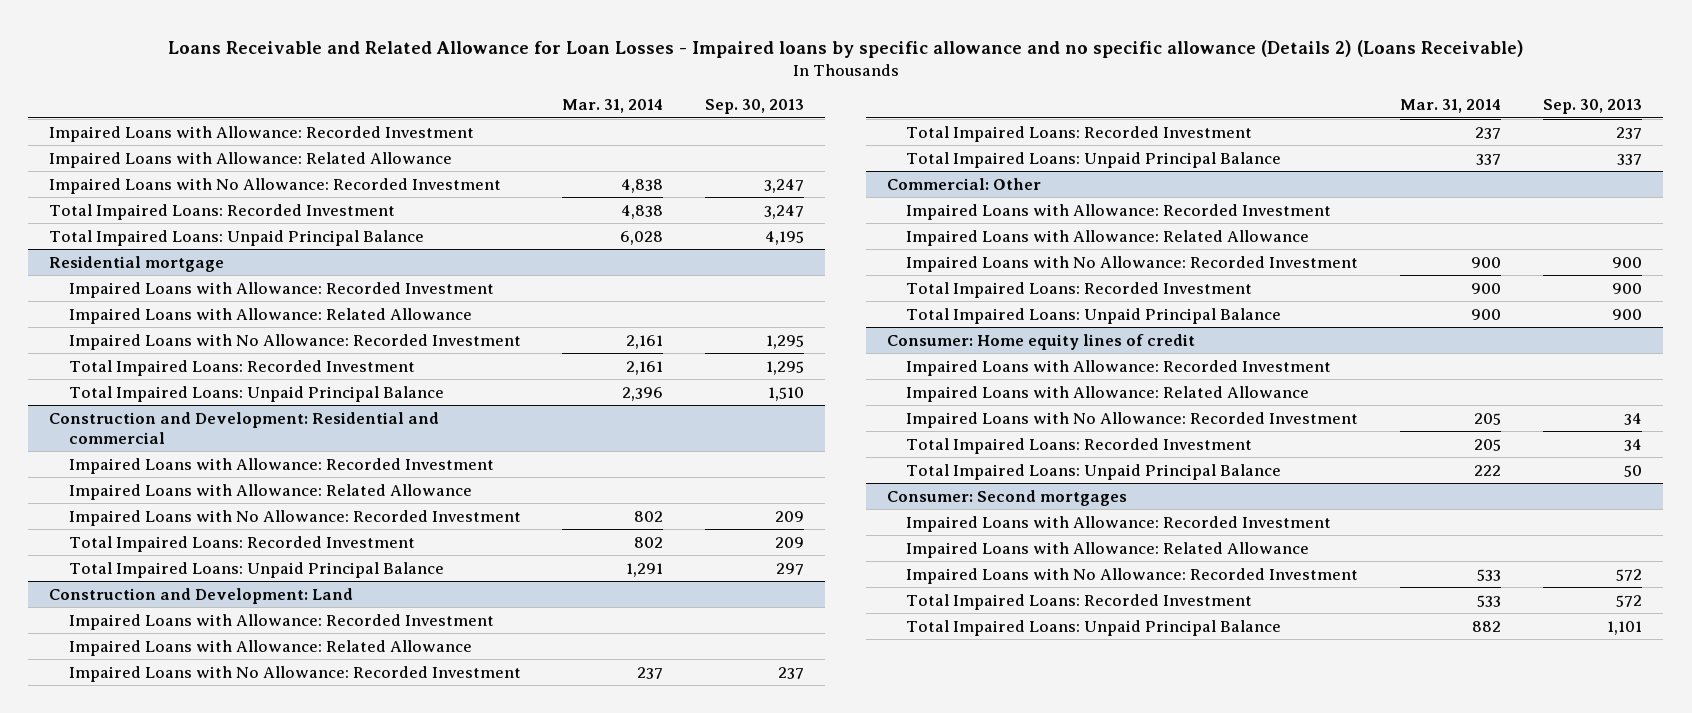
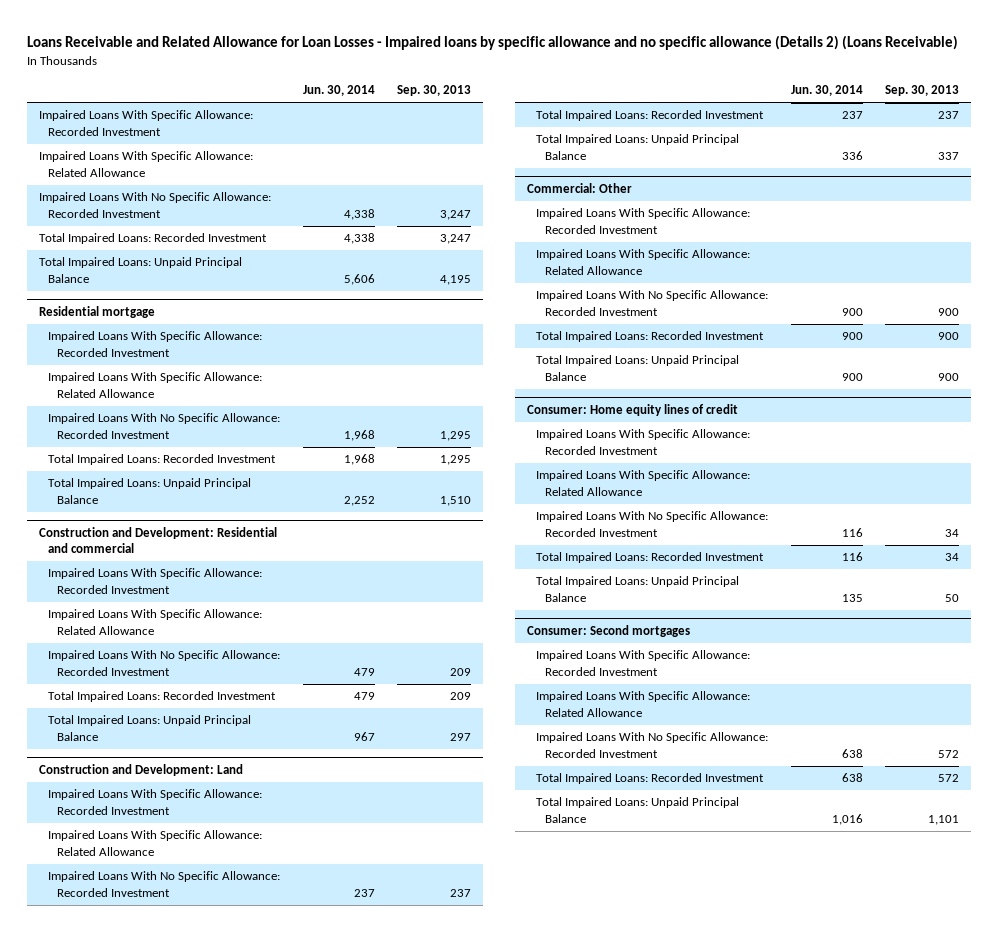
[562,99,664,114] Mar. 31, 2014 -> none
none -> [302,85,375,97] Jun. 30, 2014
[49,125,475,142] Impaired Loans with Allowance: Recorded Investment -> [38,110,253,136] Impaired Loans With Specific Allowance: Recorded Investment
[49,151,453,168] Impaired Loans with Allowance: Related Allowance -> [38,151,253,177] Impaired Loans With Specific Allowance: Related Allowance
[49,177,502,194] Impaired Loans with No Allowance: Recorded Investment -> [38,192,271,218] Impaired Loans With No Specific Allowance: Recorded Investment
[68,281,494,298] Impaired Loans with Allowance: Recorded Investment -> [48,331,263,357] Impaired Loans With Specific Allowance: Recorded Investment
[68,307,472,324] Impaired Loans with Allowance: Related Allowance -> [48,372,263,398] Impaired Loans With Specific Allowance: Related Allowance
[68,333,521,350] Impaired Loans with No Allowance: Recorded Investment -> [48,413,281,439] Impaired Loans With No Specific Allowance: Recorded Investment
[68,457,494,474] Impaired Loans with Allowance: Recorded Investment -> [48,568,263,594] Impaired Loans With Specific Allowance: Recorded Investment
[68,483,472,500] Impaired Loans with Allowance: Related Allowance -> [48,609,263,635] Impaired Loans With Specific Allowance: Related Allowance
[68,509,521,526] Impaired Loans with No Allowance: Recorded Investment -> [48,650,281,676] Impaired Loans With No Specific Allowance: Recorded Investment
[68,613,494,630] Impaired Loans with Allowance: Recorded Investment -> [48,789,263,815] Impaired Loans With Specific Allowance: Recorded Investment
[68,639,472,656] Impaired Loans with Allowance: Related Allowance -> [48,830,263,856] Impaired Loans With Specific Allowance: Related Allowance
[68,665,521,682] Impaired Loans with No Allowance: Recorded Investment -> [48,871,281,897] Impaired Loans With No Specific Allowance: Recorded Investment
[906,203,1332,220] Impaired Loans with Allowance: Recorded Investment -> [535,208,750,234] Impaired Loans With Specific Allowance: Recorded Investment
[906,229,1310,246] Impaired Loans with Allowance: Related Allowance -> [535,249,750,275] Impaired Loans With Specific Allowance: Related Allowance
[906,255,1359,272] Impaired Loans with No Allowance: Recorded Investment -> [535,290,768,316] Impaired Loans With No Specific Allowance: Recorded Investment
[906,359,1332,376] Impaired Loans with Allowance: Recorded Investment -> [535,429,750,455] Impaired Loans With Specific Allowance: Recorded Investment
[906,385,1310,402] Impaired Loans with Allowance: Related Allowance -> [535,470,750,496] Impaired Loans With Specific Allowance: Related Allowance
[906,411,1359,428] Impaired Loans with No Allowance: Recorded Investment -> [535,511,768,537] Impaired Loans With No Specific Allowance: Recorded Investment
[906,515,1332,532] Impaired Loans with Allowance: Recorded Investment -> [535,650,750,676] Impaired Loans With Specific Allowance: Recorded Investment
[906,541,1310,558] Impaired Loans with Allowance: Related Allowance -> [535,691,750,717] Impaired Loans With Specific Allowance: Related Allowance
[906,567,1359,584] Impaired Loans with No Allowance: Recorded Investment -> [535,732,768,758] Impaired Loans With No Specific Allowance: Recorded Investment

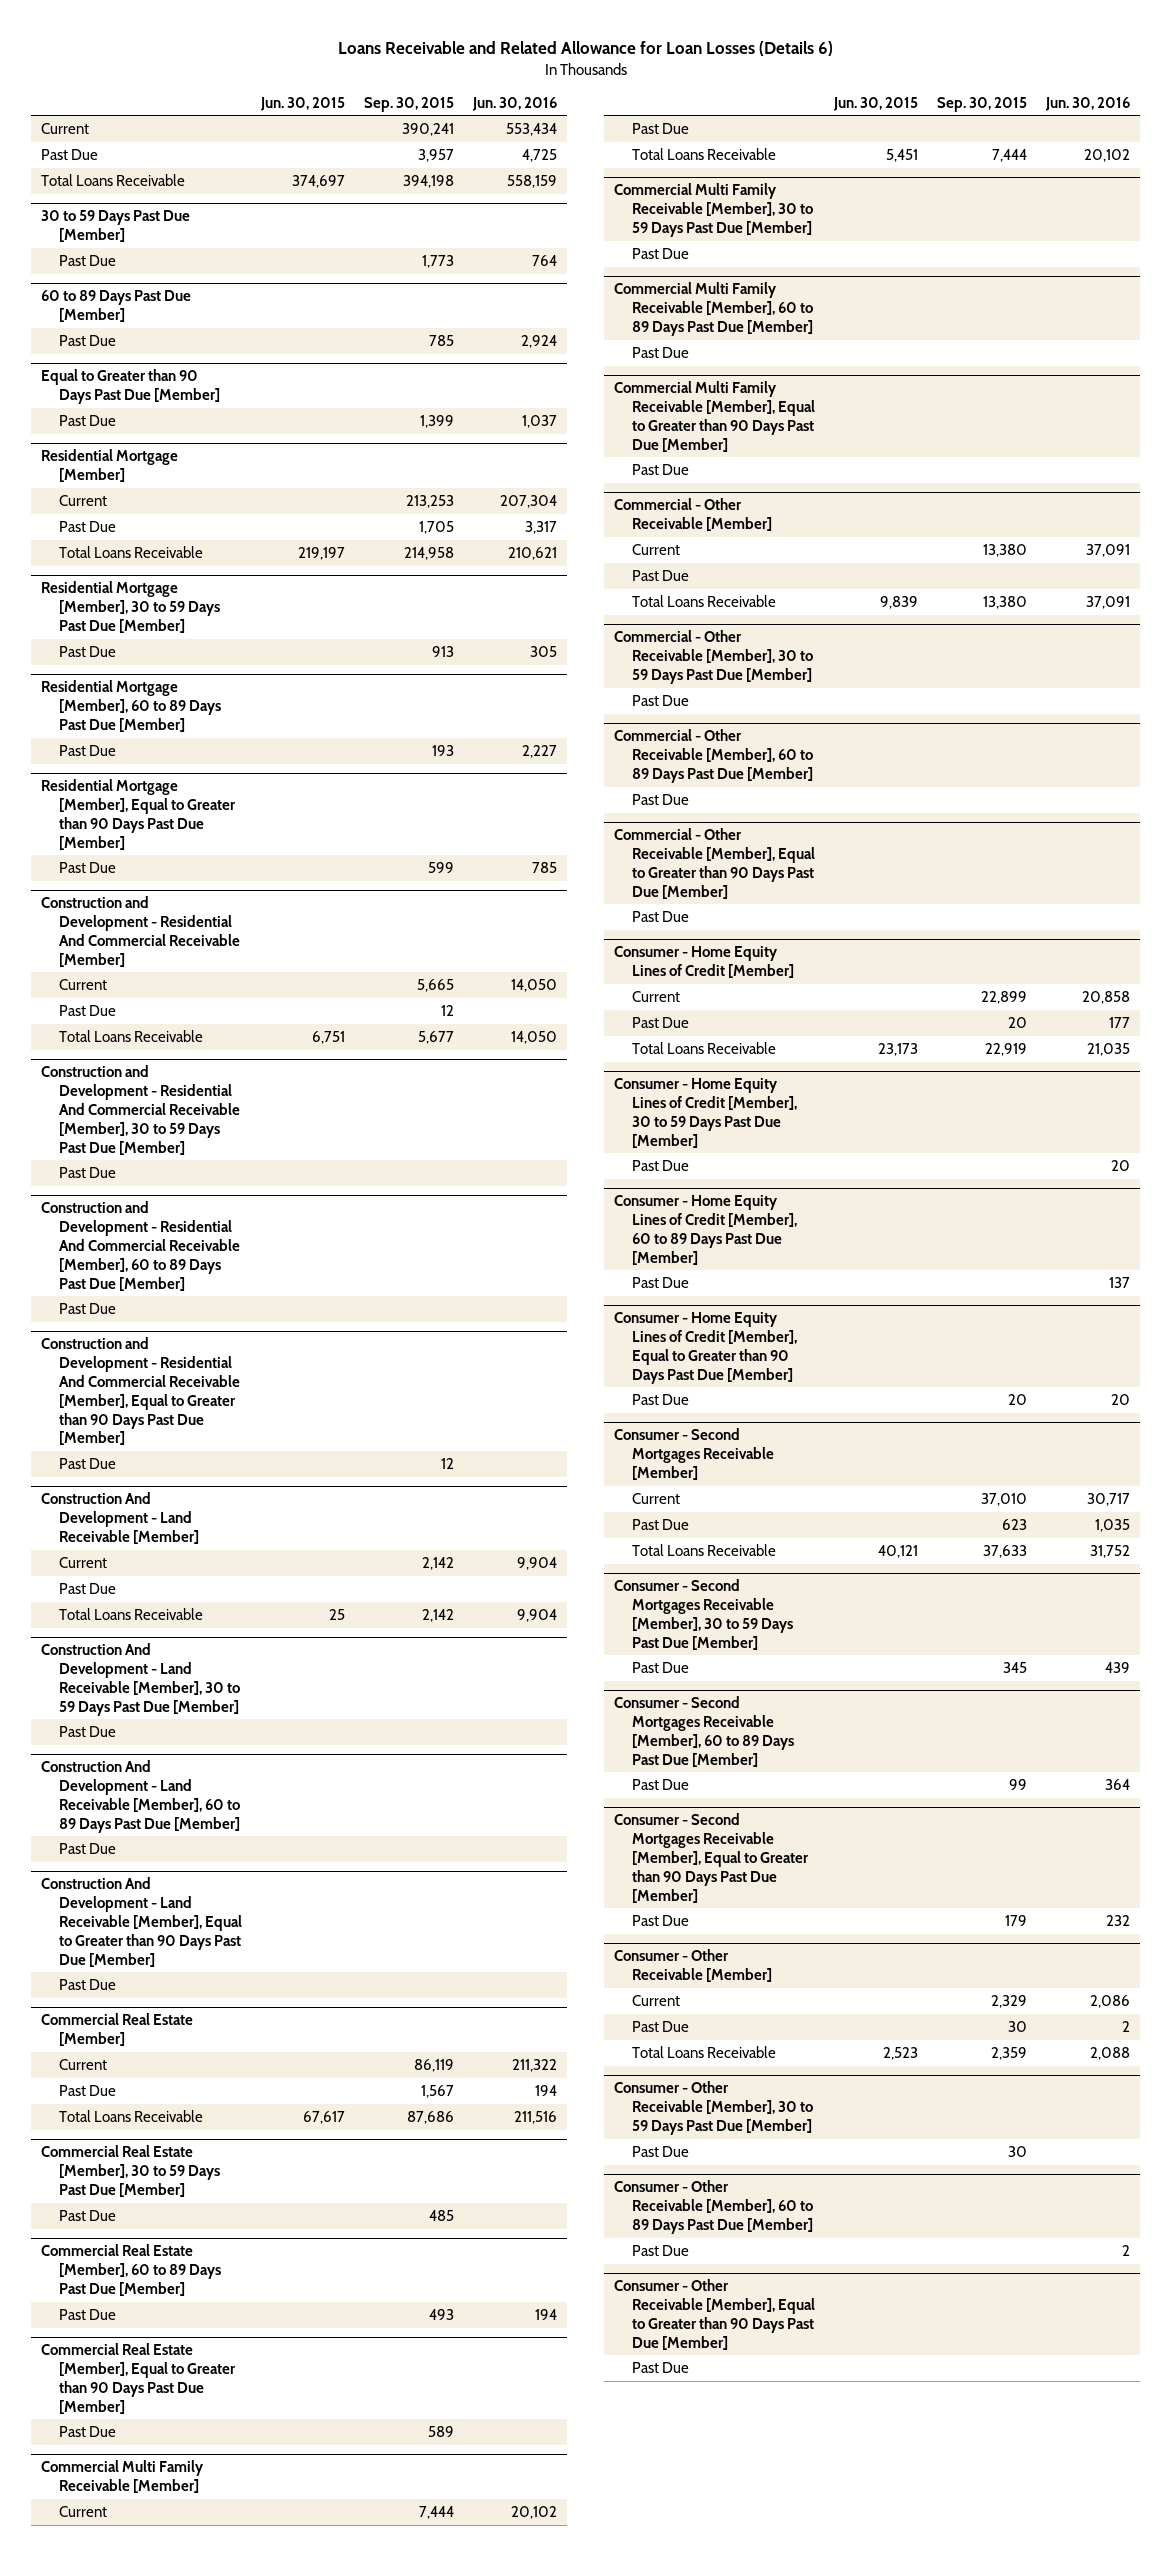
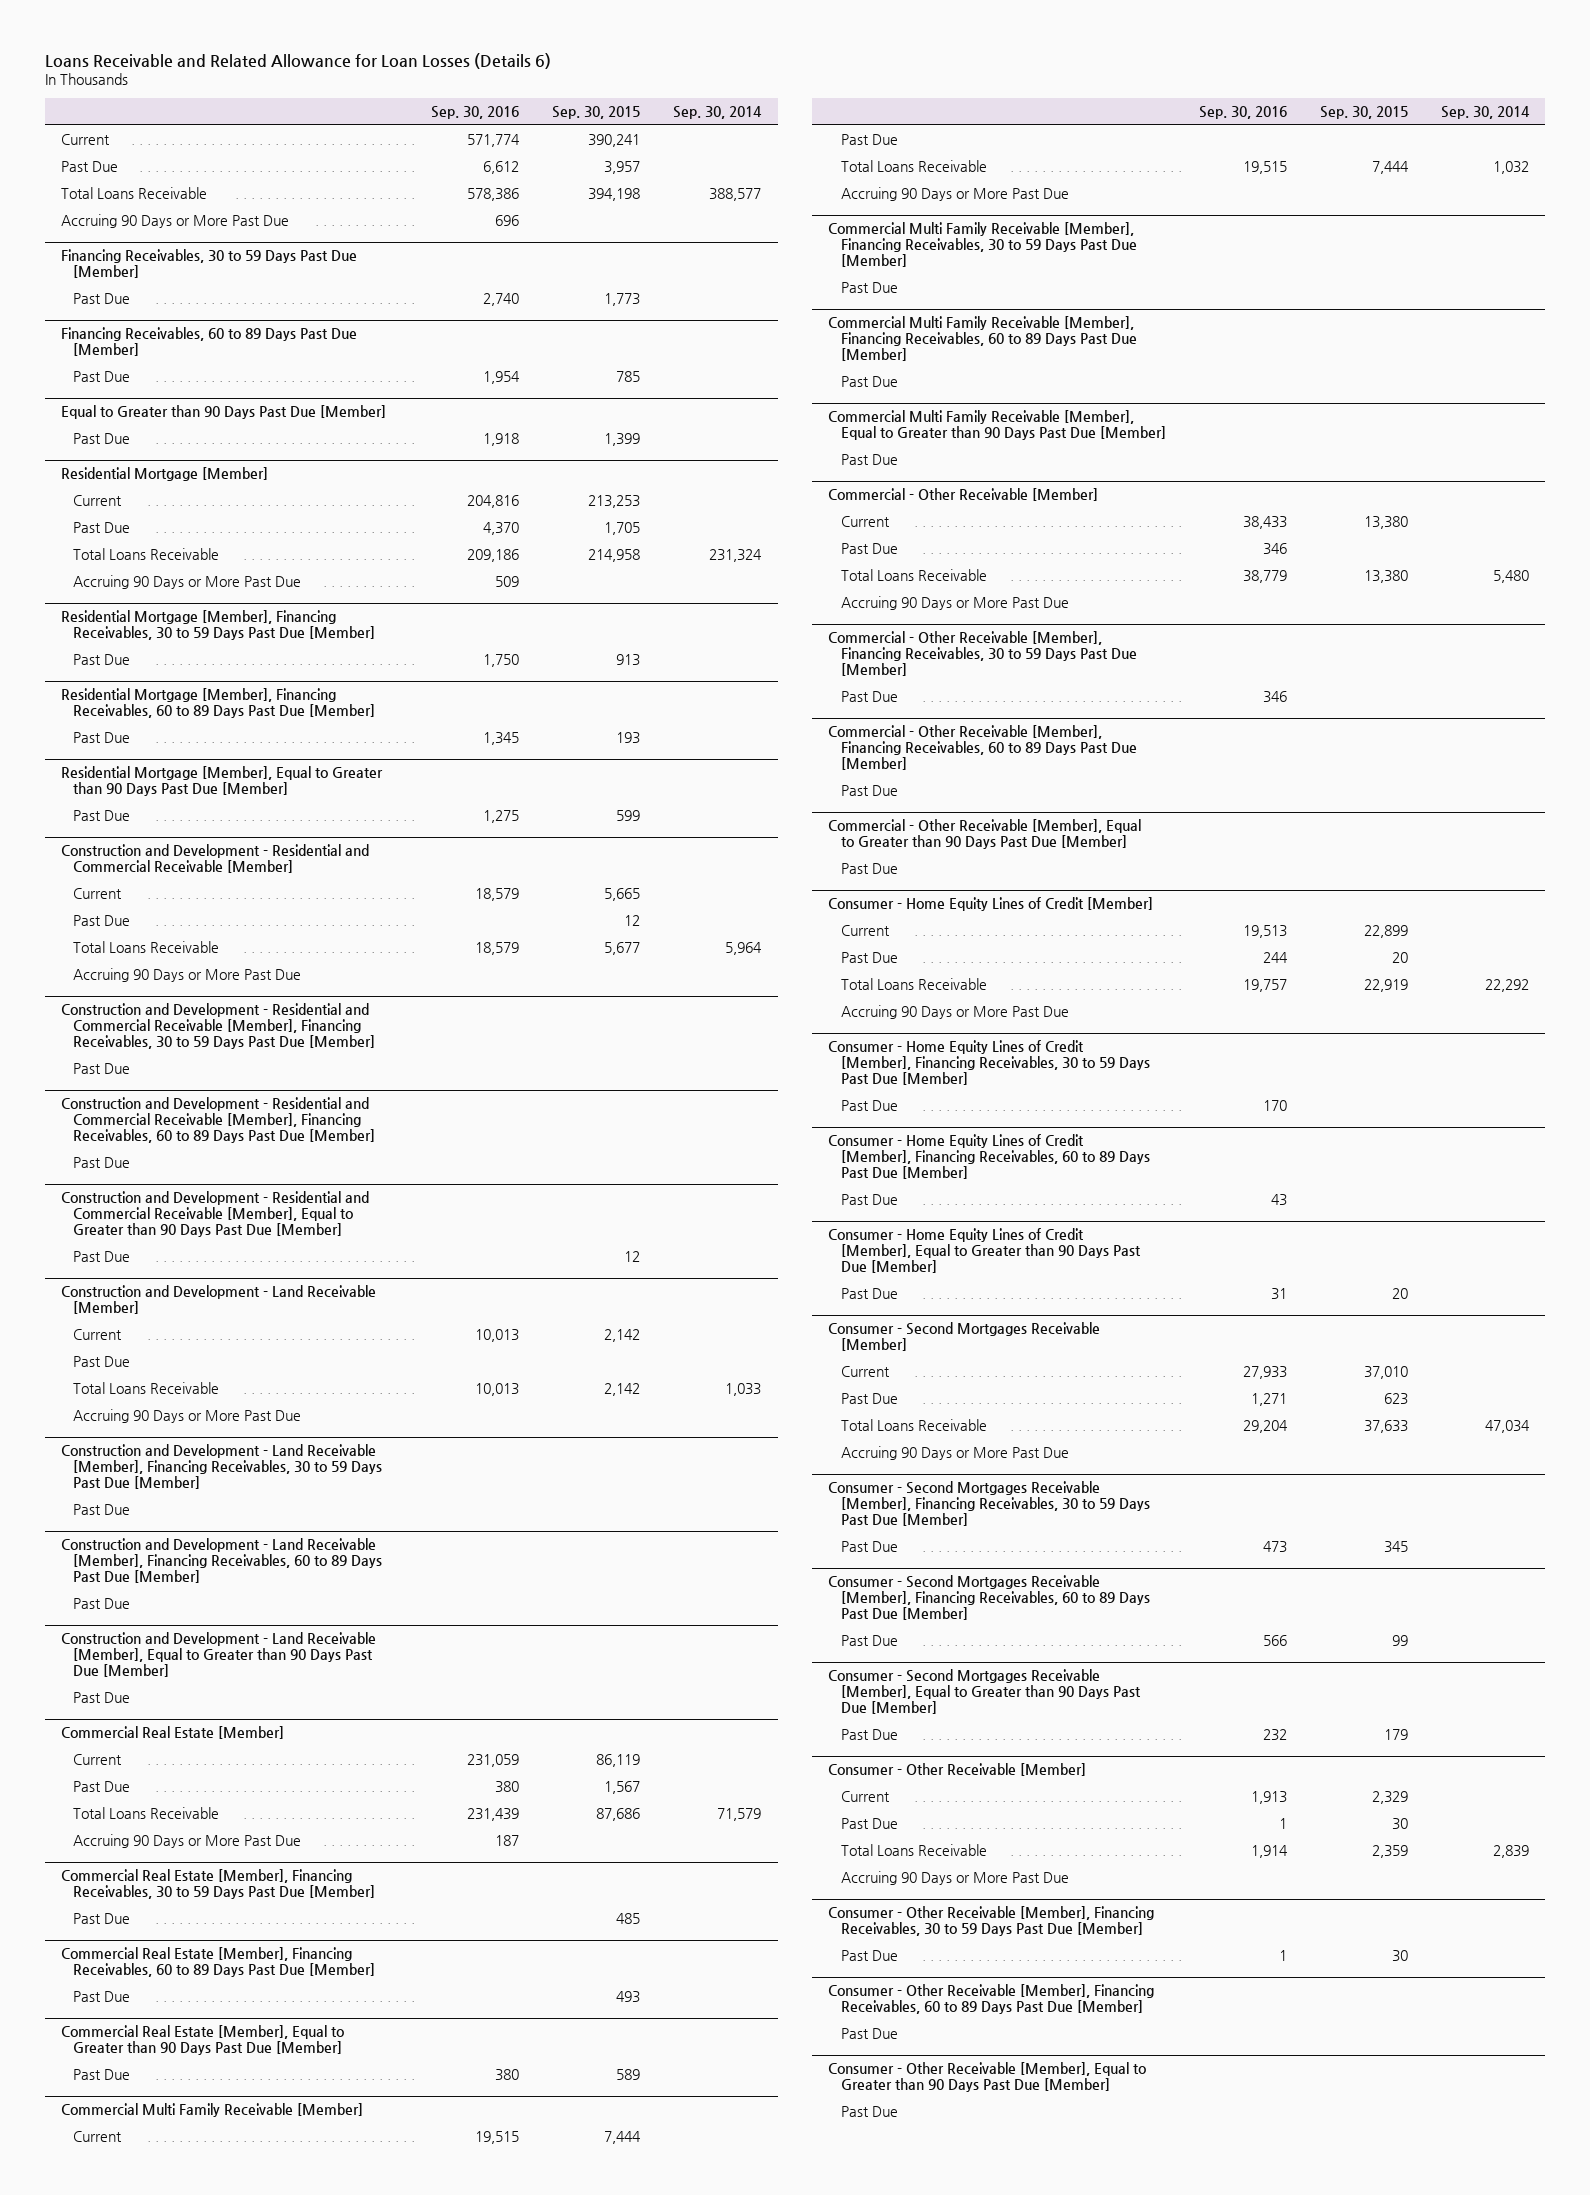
[259,96,345,111] Jun. 30, 2015 -> none
[472,96,558,111] Jun. 30, 2016 -> none
none -> [431,106,520,120] Sep. 30, 2016
none -> [673,106,763,120] Sep. 30, 2014
none -> [61,214,290,229] Accruing 90 Days or More Past Due
[40,210,190,243] 30 to 59 Days Past Due [Member] -> [61,249,358,279] Financing Receivables, 30 to 59 Days Past Due [Member]
[40,290,191,323] 60 to 89 Days Past Due [Member] -> [61,327,358,357] Financing Receivables, 60 to 89 Days Past Due [Member]
none -> [73,575,302,590] Accruing 90 Days or More Past Due
[40,581,220,634] Residential Mortgage [Member], 30 to 59 Days Past Due [Member] -> [61,610,376,641] Residential Mortgage [Member], Financing Receivables, 30 to 59 Days Past Due [Member]
[40,680,221,733] Residential Mortgage [Member], 60 to 89 Days Past Due [Member] -> [61,688,376,719] Residential Mortgage [Member], Financing Receivables, 60 to 89 Days Past Due [Member]
[40,896,240,967] Construction and Development - Residential And Commercial Receivable [Member] -> [61,844,370,874] Construction and Development - Residential and Commercial Receivable [Member]
none -> [73,968,302,983] Accruing 90 Days or More Past Due
[40,1065,240,1155] Construction and Development - Residential And Commercial Receivable [Member], 30 to 59 Days Past Due [Member] -> [61,1003,376,1050] Construction and Development - Residential and Commercial Receivable [Member], Financing Receivables, 30 to 59 Days Past Due [Member]
[40,1201,240,1291] Construction and Development - Residential And Commercial Receivable [Member], 60 to 89 Days Past Due [Member] -> [61,1097,376,1144] Construction and Development - Residential and Commercial Receivable [Member], Financing Receivables, 60 to 89 Days Past Due [Member]
[40,1337,240,1446] Construction and Development - Residential And Commercial Receivable [Member], Equal to Greater than 90 Days Past Due [Member] -> [61,1191,370,1238] Construction and Development - Residential and Commercial Receivable [Member], Equal to Greater than 90 Days Past Due [Member]
[40,1492,199,1545] Construction And Development - Land Receivable [Member] -> [61,1285,377,1315] Construction and Development - Land Receivable [Member]
none -> [73,1409,302,1424] Accruing 90 Days or More Past Due
[40,1643,240,1716] Construction And Development - Land Receivable [Member], 30 to 59 Days Past Due [Member] -> [61,1444,383,1490] Construction and Development - Land Receivable [Member], Financing Receivables, 30 to 59 Days Past Due [Member]
[40,1760,240,1833] Construction And Development - Land Receivable [Member], 60 to 89 Days Past Due [Member] -> [61,1538,383,1584] Construction and Development - Land Receivable [Member], Financing Receivables, 60 to 89 Days Past Due [Member]
[40,1877,242,1967] Construction And Development - Land Receivable [Member], Equal to Greater than 90 Days Past Due [Member] -> [61,1632,377,1678] Construction and Development - Land Receivable [Member], Equal to Greater than 90 Days Past Due [Member]
none -> [73,1834,302,1849] Accruing 90 Days or More Past Due
[40,2145,220,2198] Commercial Real Estate [Member], 30 to 59 Days Past Due [Member] -> [61,1869,376,1900] Commercial Real Estate [Member], Financing Receivables, 30 to 59 Days Past Due [Member]
[40,2244,221,2297] Commercial Real Estate [Member], 60 to 89 Days Past Due [Member] -> [61,1947,376,1978] Commercial Real Estate [Member], Financing Receivables, 60 to 89 Days Past Due [Member]
none -> [840,187,1069,202] Accruing 90 Days or More Past Due
[613,183,813,238] Commercial Multi Family Receivable [Member], 30 to 59 Days Past Due [Member] -> [828,222,1137,268] Commercial Multi Family Receivable [Member], Financing Receivables, 30 to 59 Days Past Due [Member]
[613,282,813,337] Commercial Multi Family Receivable [Member], 60 to 89 Days Past Due [Member] -> [828,316,1137,362] Commercial Multi Family Receivable [Member], Financing Receivables, 60 to 89 Days Past Due [Member]
none -> [840,596,1069,611] Accruing 90 Days or More Past Due
[613,630,813,685] Commercial - Other Receivable [Member], 30 to 59 Days Past Due [Member] -> [828,631,1137,677] Commercial - Other Receivable [Member], Financing Receivables, 30 to 59 Days Past Due [Member]
[613,729,813,784] Commercial - Other Receivable [Member], 60 to 89 Days Past Due [Member] -> [828,725,1137,771] Commercial - Other Receivable [Member], Financing Receivables, 60 to 89 Days Past Due [Member]
none -> [840,1005,1069,1020] Accruing 90 Days or More Past Due
[613,1078,797,1148] Consumer - Home Equity Lines of Credit [Member], 30 to 59 Days Past Due [Member] -> [828,1040,1150,1086] Consumer - Home Equity Lines of Credit [Member], Financing Receivables, 30 to 59 Days Past Due [Member]
[613,1195,797,1265] Consumer - Home Equity Lines of Credit [Member], 60 to 89 Days Past Due [Member] -> [828,1134,1150,1180] Consumer - Home Equity Lines of Credit [Member], Financing Receivables, 60 to 89 Days Past Due [Member]
none -> [840,1446,1069,1461] Accruing 90 Days or More Past Due
[613,1579,793,1650] Consumer - Second Mortgages Receivable [Member], 30 to 59 Days Past Due [Member] -> [828,1481,1150,1527] Consumer - Second Mortgages Receivable [Member], Financing Receivables, 30 to 59 Days Past Due [Member]
[613,1696,794,1767] Consumer - Second Mortgages Receivable [Member], 60 to 89 Days Past Due [Member] -> [828,1575,1150,1621] Consumer - Second Mortgages Receivable [Member], Financing Receivables, 60 to 89 Days Past Due [Member]
none -> [840,1871,1069,1886] Accruing 90 Days or More Past Due
[613,2081,813,2136] Consumer - Other Receivable [Member], 30 to 59 Days Past Due [Member] -> [828,1906,1155,1937] Consumer - Other Receivable [Member], Financing Receivables, 30 to 59 Days Past Due [Member]
[613,2180,813,2235] Consumer - Other Receivable [Member], 60 to 89 Days Past Due [Member] -> [828,1984,1155,2015] Consumer - Other Receivable [Member], Financing Receivables, 60 to 89 Days Past Due [Member]

